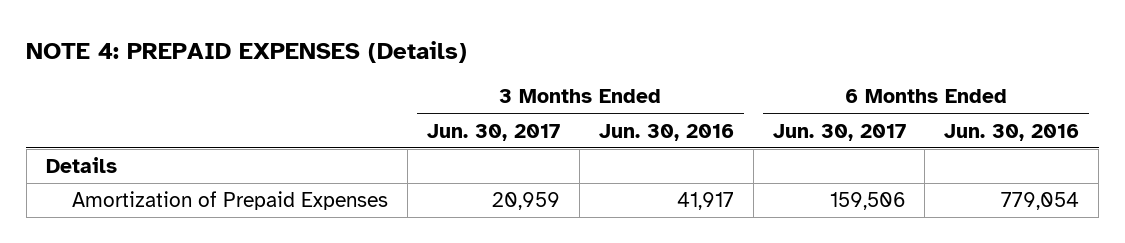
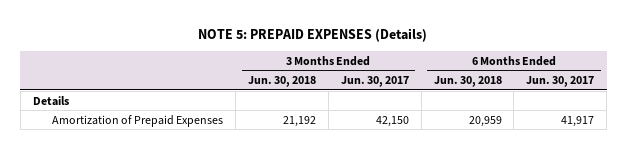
[26,40,468,63] NOTE 4: PREPAID EXPENSES (Details) -> [198,28,428,43] NOTE 5: PREPAID EXPENSES (Details)
[598,123,734,141] Jun. 30, 2016 -> none
[944,123,1080,141] Jun. 30, 2016 -> none
none -> [247,76,316,88] Jun. 30, 2018
none -> [433,76,502,88] Jun. 30, 2018
[492,192,561,211] 20,959 -> [375,115,409,127] 42,150
[829,192,906,211] 159,506 -> [561,115,595,127] 41,917

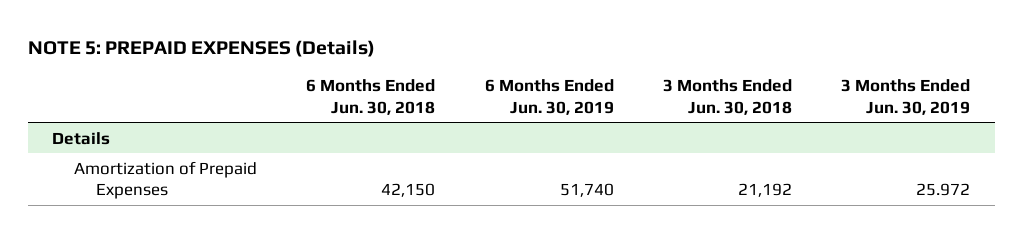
[340,76,409,88] Jun. 30, 2017 -> none
[526,76,595,88] Jun. 30, 2017 -> none
none -> [484,79,614,115] 6 Months Ended Jun. 30, 2019
none -> [841,79,971,115] 3 Months Ended Jun. 30, 2019
[468,115,502,127] 20,959 -> [381,183,436,198] 42,150

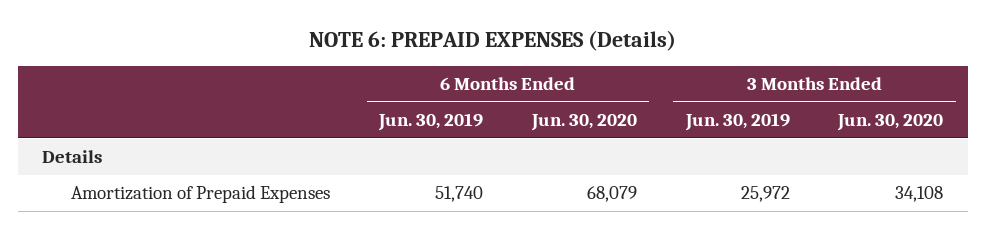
[27,39,375,57] NOTE 5: PREPAID EXPENSES (Details) -> [308,29,676,51] NOTE 6: PREPAID EXPENSES (Details)
[306,79,436,115] 6 Months Ended Jun. 30, 2018 -> none
[662,79,792,115] 3 Months Ended Jun. 30, 2018 -> none
none -> [530,113,637,131] Jun. 30, 2020
none -> [837,113,944,131] Jun. 30, 2020
[916,183,971,197] 25.972 -> [740,186,790,203] 25,972

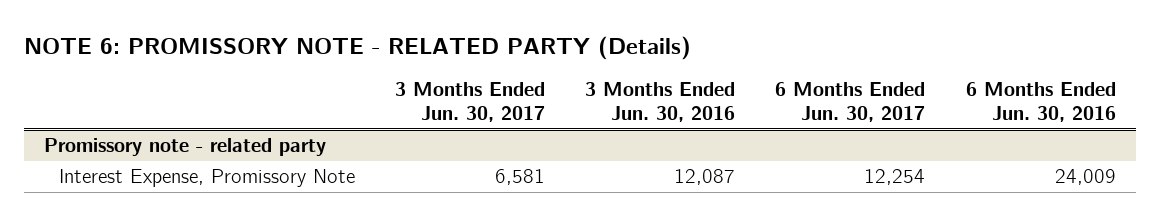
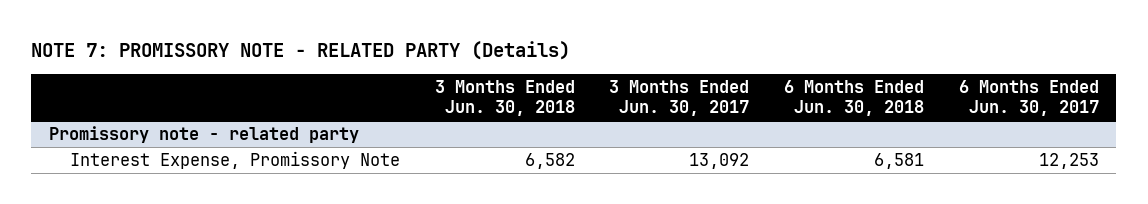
[23,36,691,61] NOTE 6: PROMISSORY NOTE - RELATED PARTY (Details) -> [31,41,571,61] NOTE 7: PROMISSORY NOTE - RELATED PARTY (Details)
[585,82,736,123] 3 Months Ended Jun. 30, 2016 -> none
[965,82,1116,123] 6 Months Ended Jun. 30, 2016 -> none
none -> [434,79,575,117] 3 Months Ended Jun. 30, 2018
none -> [784,79,925,117] 6 Months Ended Jun. 30, 2018
[494,169,545,186] 6,581 -> [689,153,750,170] 13,092
[864,169,926,186] 12,254 -> [1038,153,1099,170] 12,253

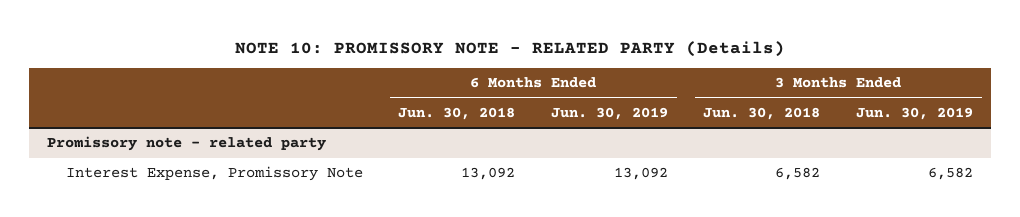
[31,41,571,61] NOTE 7: PROMISSORY NOTE - RELATED PARTY (Details) -> [234,40,785,57] NOTE 10: PROMISSORY NOTE - RELATED PARTY (Details)
[609,79,750,117] 3 Months Ended Jun. 30, 2017 -> none
[958,79,1099,117] 6 Months Ended Jun. 30, 2017 -> none
none -> [550,106,668,120] Jun. 30, 2019
none -> [855,106,973,120] Jun. 30, 2019
[874,153,925,170] 6,581 -> [461,167,516,181] 13,092

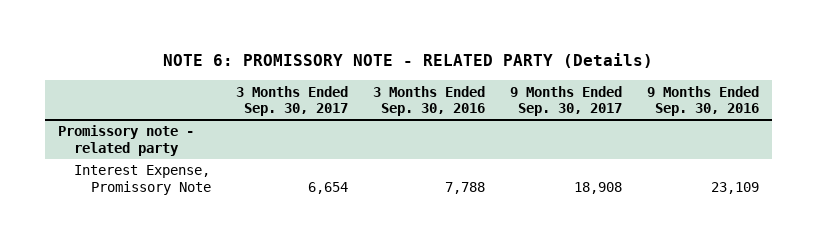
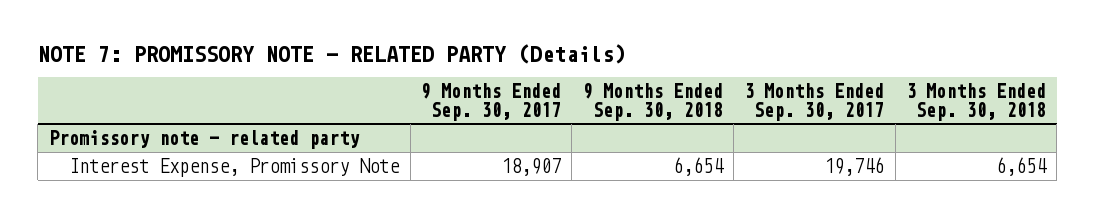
[163,53,654,69] NOTE 6: PROMISSORY NOTE - RELATED PARTY (Details) -> [37,43,626,64] NOTE 7: PROMISSORY NOTE - RELATED PARTY (Details)
[372,85,485,116] 3 Months Ended Sep. 30, 2016 -> none
[647,85,760,116] 9 Months Ended Sep. 30, 2016 -> none
none -> [582,83,723,121] 9 Months Ended Sep. 30, 2018
none -> [905,83,1046,121] 3 Months Ended Sep. 30, 2018
[307,181,348,194] 6,654 -> [824,156,885,176] 19,746
[574,181,623,194] 18,908 -> [500,157,561,176] 18,907

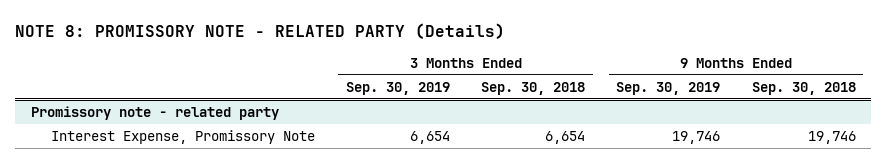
[37,43,626,64] NOTE 7: PROMISSORY NOTE - RELATED PARTY (Details) -> [15,22,506,39] NOTE 8: PROMISSORY NOTE - RELATED PARTY (Details)
[420,83,561,121] 9 Months Ended Sep. 30, 2017 -> none
[744,83,885,121] 3 Months Ended Sep. 30, 2017 -> none
none -> [346,81,451,95] Sep. 30, 2019
none -> [616,81,721,95] Sep. 30, 2019
[672,156,724,176] 6,654 -> [807,131,856,145] 19,746

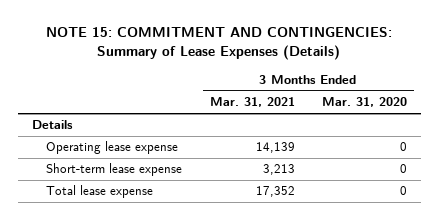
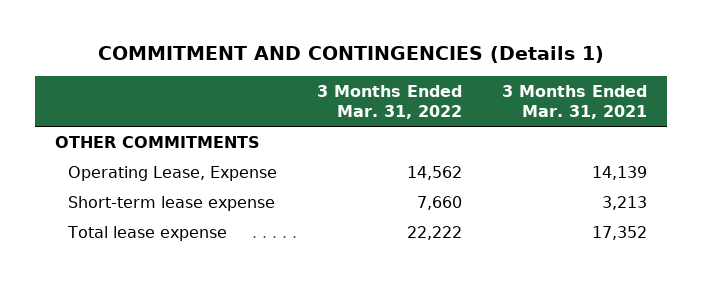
[46,27,393,61] NOTE 15: COMMITMENT AND CONTINGENCIES: Summary of Lease Expenses (Details) -> [98,45,605,63] COMMITMENT AND CONTINGENCIES (Details 1)
[322,97,408,108] Mar. 31, 2020 -> none
none -> [317,84,463,120] 3 Months Ended Mar. 31, 2022
[31,120,73,130] Details -> none
none -> [55,135,261,148] OTHER COMMITMENTS
[45,141,178,155] Operating lease expense -> [68,165,278,181] Operating Lease, Expense

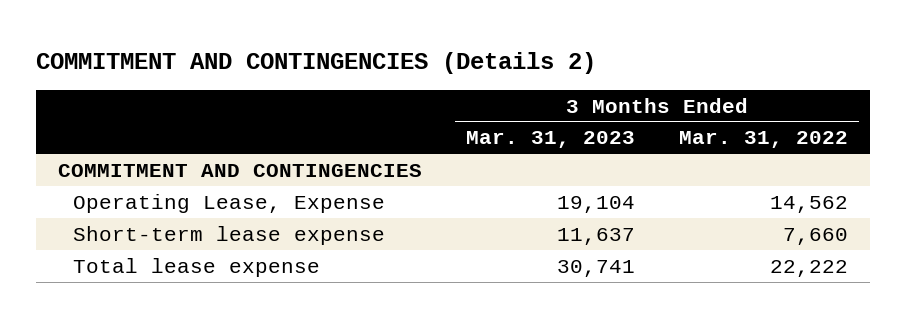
[98,45,605,63] COMMITMENT AND CONTINGENCIES (Details 1) -> [36,51,597,74] COMMITMENT AND CONTINGENCIES (Details 2)
[502,84,648,120] 3 Months Ended Mar. 31, 2021 -> none
none -> [466,131,636,149] Mar. 31, 2023
[55,135,261,148] OTHER COMMITMENTS -> [58,163,423,177] COMMITMENT AND CONTINGENCIES

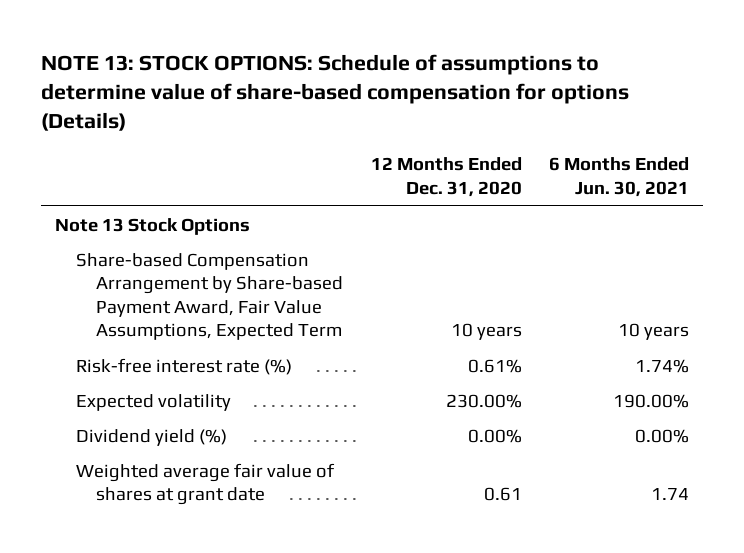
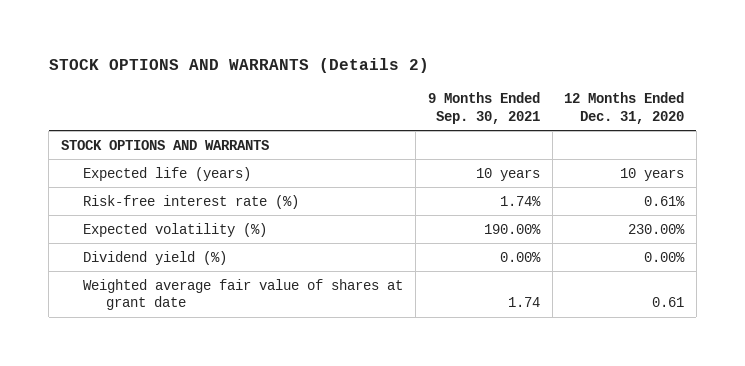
[41,54,630,132] NOTE 13: STOCK OPTIONS: Schedule of assumptions to determine value of share-based compensation for options (Details) -> [48,58,429,74] STOCK OPTIONS AND WARRANTS (Details 2)
[549,157,690,198] 6 Months Ended Jun. 30, 2021 -> none
none -> [427,92,540,124] 9 Months Ended Sep. 30, 2021
[55,217,251,235] Note 13 Stock Options -> none
none -> [60,139,269,150] STOCK OPTIONS AND WARRANTS
[75,252,344,341] Share-based Compensation Arrangement by Share-based Payment Award, Fair Value Assumptions, Expected Term -> [83,166,252,181] Expected life (years)
[75,393,231,411] Expected volatility -> [83,222,268,237] Expected volatility (%)

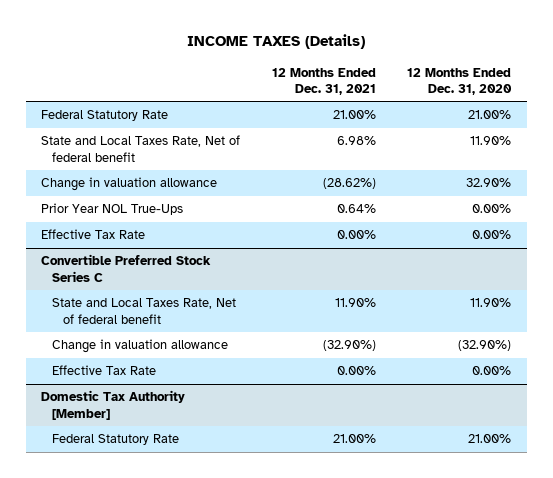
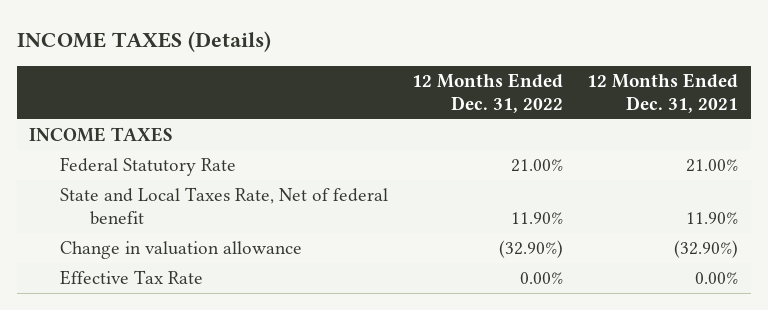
[407,67,513,95] 12 Months Ended Dec. 31, 2020 -> none
none -> [412,73,564,114] 12 Months Ended Dec. 31, 2022
none -> [29,127,174,143] INCOME TAXES
[41,135,241,162] State and Local Taxes Rate, Net of federal benefit -> none
[41,177,218,192] Change in valuation allowance -> none
[41,203,184,216] Prior Year NOL True-Ups -> none
[41,229,146,240] Effective Tax Rate -> none
[41,254,212,282] Convertible Preferred Stock Series C -> none
[41,390,186,420] Domestic Tax Authority [Member] -> none
[51,434,179,446] Federal Statutory Rate -> none

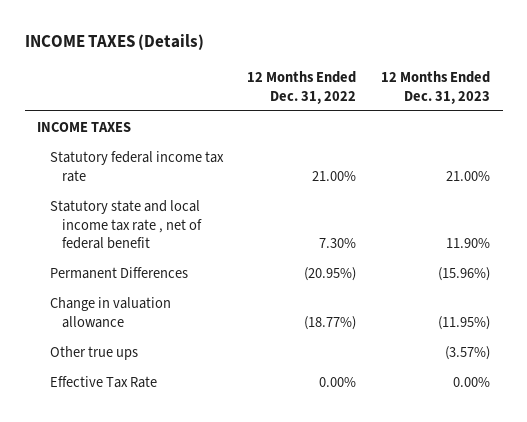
[587,73,739,114] 12 Months Ended Dec. 31, 2021 -> none
none -> [381,70,491,104] 12 Months Ended Dec. 31, 2023
[59,157,236,177] Federal Statutory Rate -> [49,150,224,182] Statutory federal income tax rate
[59,187,388,226] State and Local Taxes Rate, Net of federal benefit -> [49,199,203,250] Statutory state and local income tax rate , net of federal benefit
[511,212,564,225] 11.90% -> [319,238,357,249] 7.30%
none -> [49,266,188,279] Permanent Differences
[499,240,564,259] (32.90%) -> [304,315,357,330] (18.77%)
none -> [49,345,138,360] Other true ups

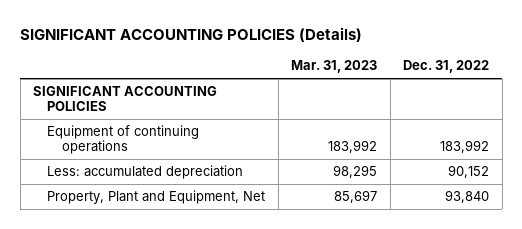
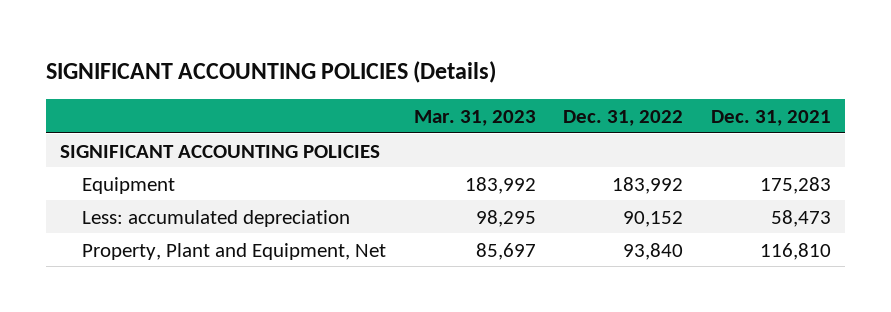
none -> [711,109,832,126] Dec. 31, 2021
[47,125,200,155] Equipment of continuing operations -> [82,176,176,194] Equipment

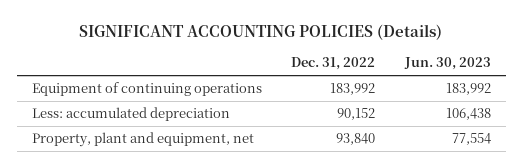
[413,109,536,126] Mar. 31, 2023 -> none
[711,109,832,126] Dec. 31, 2021 -> none
none -> [403,57,491,71] Jun. 30, 2023
[60,144,381,158] SIGNIFICANT ACCOUNTING POLICIES -> none
[82,176,176,194] Equipment -> [31,82,262,97] Equipment of continuing operations
[82,242,387,260] Property, Plant and Equipment, Net -> [31,132,254,148] Property, plant and equipment, net

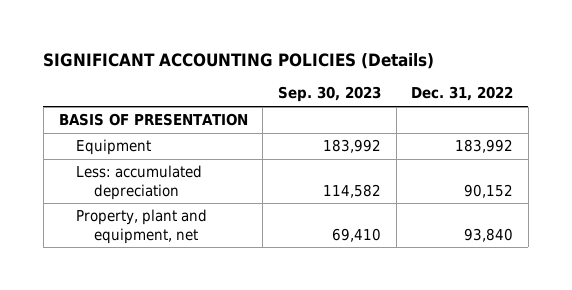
[403,57,491,71] Jun. 30, 2023 -> none
none -> [277,86,381,103] Sep. 30, 2023
none -> [58,113,248,127] BASIS OF PRESENTATION
[31,82,262,97] Equipment of continuing operations -> [76,139,152,156] Equipment

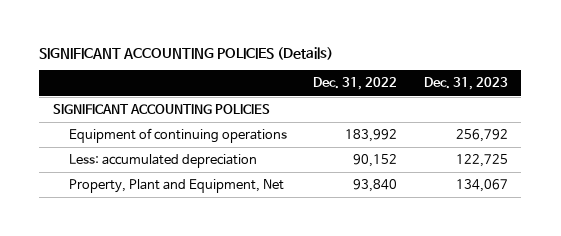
[277,86,381,103] Sep. 30, 2023 -> none
none -> [424,77,509,91] Dec. 31, 2023
[58,113,248,127] BASIS OF PRESENTATION -> none
none -> [52,103,270,114] SIGNIFICANT ACCOUNTING POLICIES
[76,139,152,156] Equipment -> [68,127,287,143] Equipment of continuing operations
[76,209,208,244] Property, plant and equipment, net -> [68,178,284,193] Property, Plant and Equipment, Net

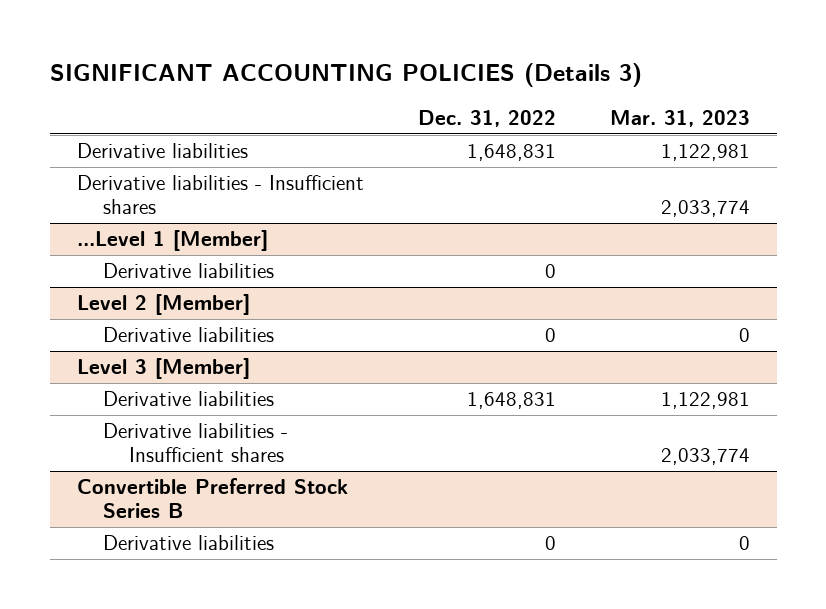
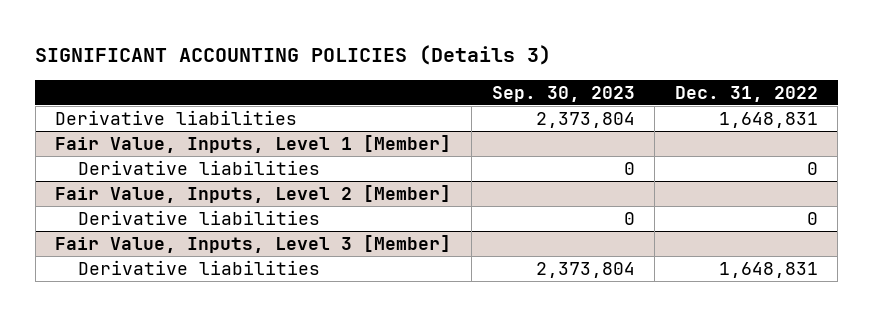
[609,109,750,127] Mar. 31, 2023 -> none
none -> [491,85,635,102] Sep. 30, 2023
[76,175,364,215] Derivative liabilities - Insufficient shares -> none
[76,230,268,252] ...Level 1 [Member] -> [55,134,452,153] Fair Value, Inputs, Level 1 [Member]
[76,294,250,316] Level 2 [Member] -> [55,184,452,203] Fair Value, Inputs, Level 2 [Member]
[76,358,250,380] Level 3 [Member] -> [55,234,452,253] Fair Value, Inputs, Level 3 [Member]
[102,423,288,463] Derivative liabilities - Insufficient shares -> none
[76,478,348,519] Convertible Preferred Stock Series B -> none
[102,535,274,551] Derivative liabilities -> none

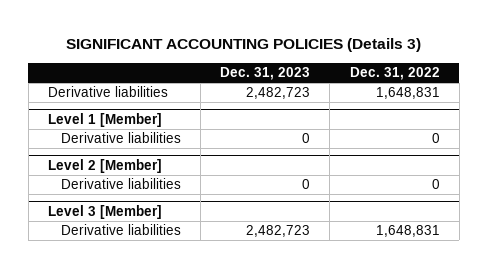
[491,85,635,102] Sep. 30, 2023 -> none
none -> [220,67,311,81] Dec. 31, 2023
[55,134,452,153] Fair Value, Inputs, Level 1 [Member] -> [47,113,162,128] Level 1 [Member]
[55,184,452,203] Fair Value, Inputs, Level 2 [Member] -> [47,159,162,174] Level 2 [Member]
[55,234,452,253] Fair Value, Inputs, Level 3 [Member] -> [47,205,162,220] Level 3 [Member]

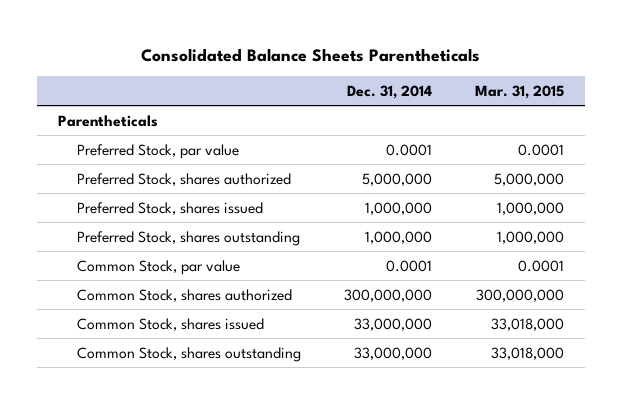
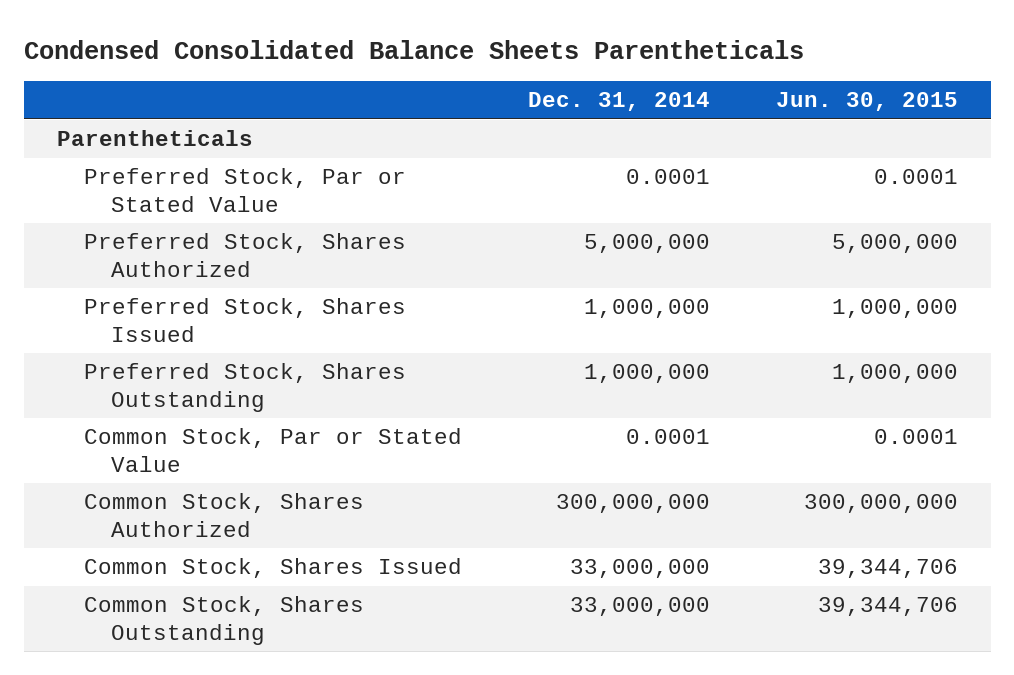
[141,47,481,62] Consolidated Balance Sheets Parentheticals -> [23,39,804,59] Condensed Consolidated Balance Sheets Parentheticals
[474,84,564,99] Mar. 31, 2015 -> none
none -> [775,92,958,112] Jun. 30, 2015
[76,143,239,159] Preferred Stock, par value -> [83,168,406,212] Preferred Stock, Par or Stated Value
[76,172,291,186] Preferred Stock, shares authorized -> [83,233,406,277] Preferred Stock, Shares Authorized
[76,201,263,215] Preferred Stock, shares issued -> [83,298,406,342] Preferred Stock, Shares Issued
[76,230,300,246] Preferred Stock, shares outstanding -> [83,363,406,412] Preferred Stock, Shares Outstanding
[76,259,240,275] Common Stock, par value -> [83,428,462,472] Common Stock, Par or Stated Value
[76,288,292,302] Common Stock, shares authorized -> [83,493,364,537] Common Stock, Shares Authorized
[76,317,264,331] Common Stock, shares issued -> [83,558,462,579] Common Stock, Shares Issued
[76,346,301,362] Common Stock, shares outstanding -> [83,596,364,645] Common Stock, Shares Outstanding

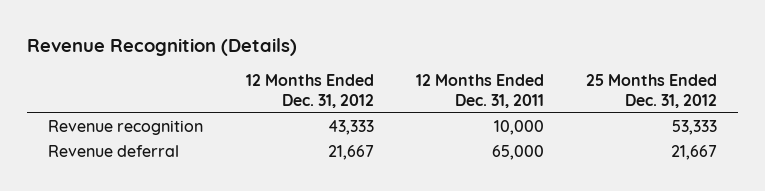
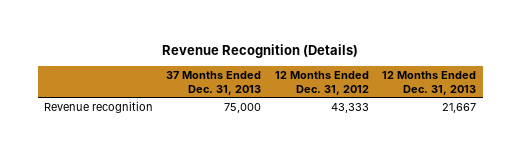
[415,74,544,108] 12 Months Ended Dec. 31, 2011 -> none
[585,74,717,108] 25 Months Ended Dec. 31, 2012 -> none
none -> [166,70,262,95] 37 Months Ended Dec. 31, 2013
none -> [381,70,476,95] 12 Months Ended Dec. 31, 2013
[48,145,180,158] Revenue deferral -> none

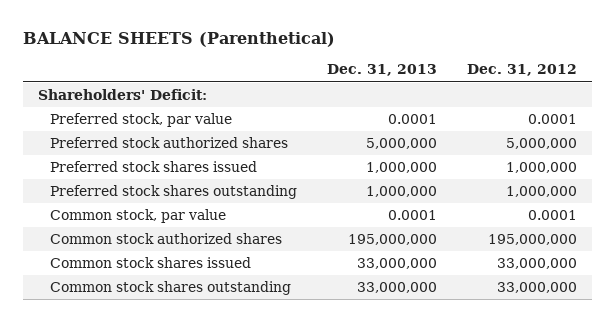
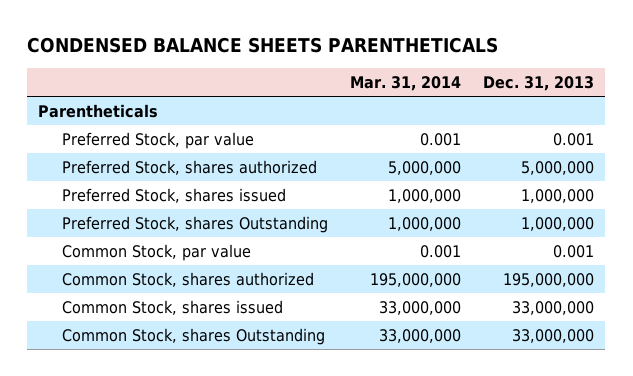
[22,31,335,47] BALANCE SHEETS (Parenthetical) -> [27,37,499,54] CONDENSED BALANCE SHEETS PARENTHETICALS
[467,64,578,77] Dec. 31, 2012 -> none
none -> [350,76,462,92] Mar. 31, 2014
[37,89,207,101] Shareholders' Deficit: -> none
none -> [38,103,159,118] Parentheticals
[49,113,232,128] Preferred stock, par value -> [62,131,255,149] Preferred Stock, par value
[388,114,438,125] 0.0001 -> [553,132,595,146] 0.001
[49,137,288,149] Preferred stock authorized shares -> [62,159,318,175] Preferred Stock, shares authorized
[49,161,257,173] Preferred stock shares issued -> [62,187,287,203] Preferred Stock, shares issued
[49,185,297,200] Preferred stock shares outstanding -> [62,215,329,233] Preferred Stock, shares Outstanding
[49,209,226,224] Common stock, par value -> [62,243,252,261] Common Stock, par value
[388,210,438,221] 0.0001 -> [553,244,595,258] 0.001
[49,233,282,245] Common stock authorized shares -> [62,271,315,287] Common Stock, shares authorized
[49,257,251,269] Common stock shares issued -> [62,299,284,315] Common Stock, shares issued
[49,281,291,296] Common stock shares outstanding -> [62,327,326,345] Common Stock, shares Outstanding

